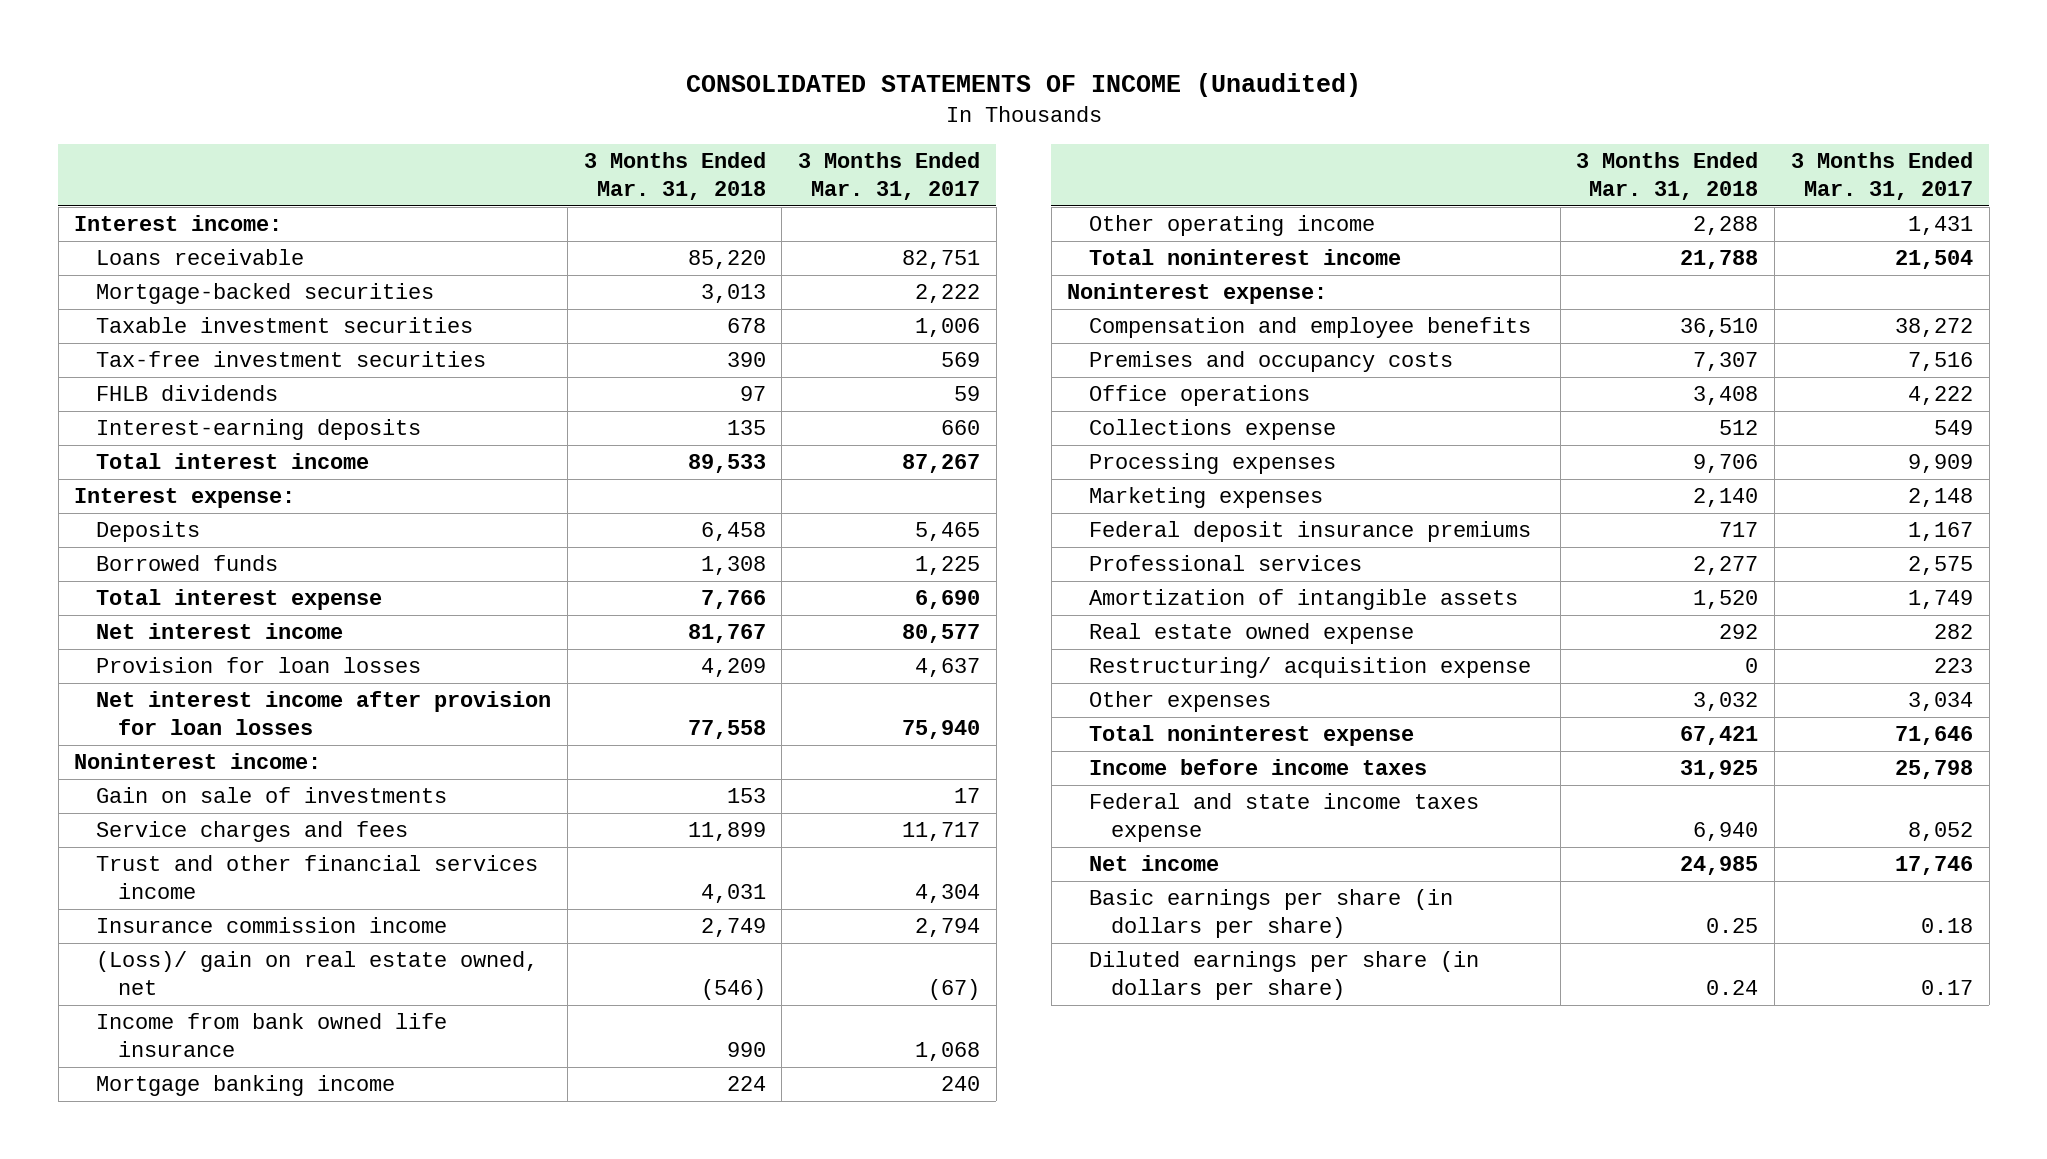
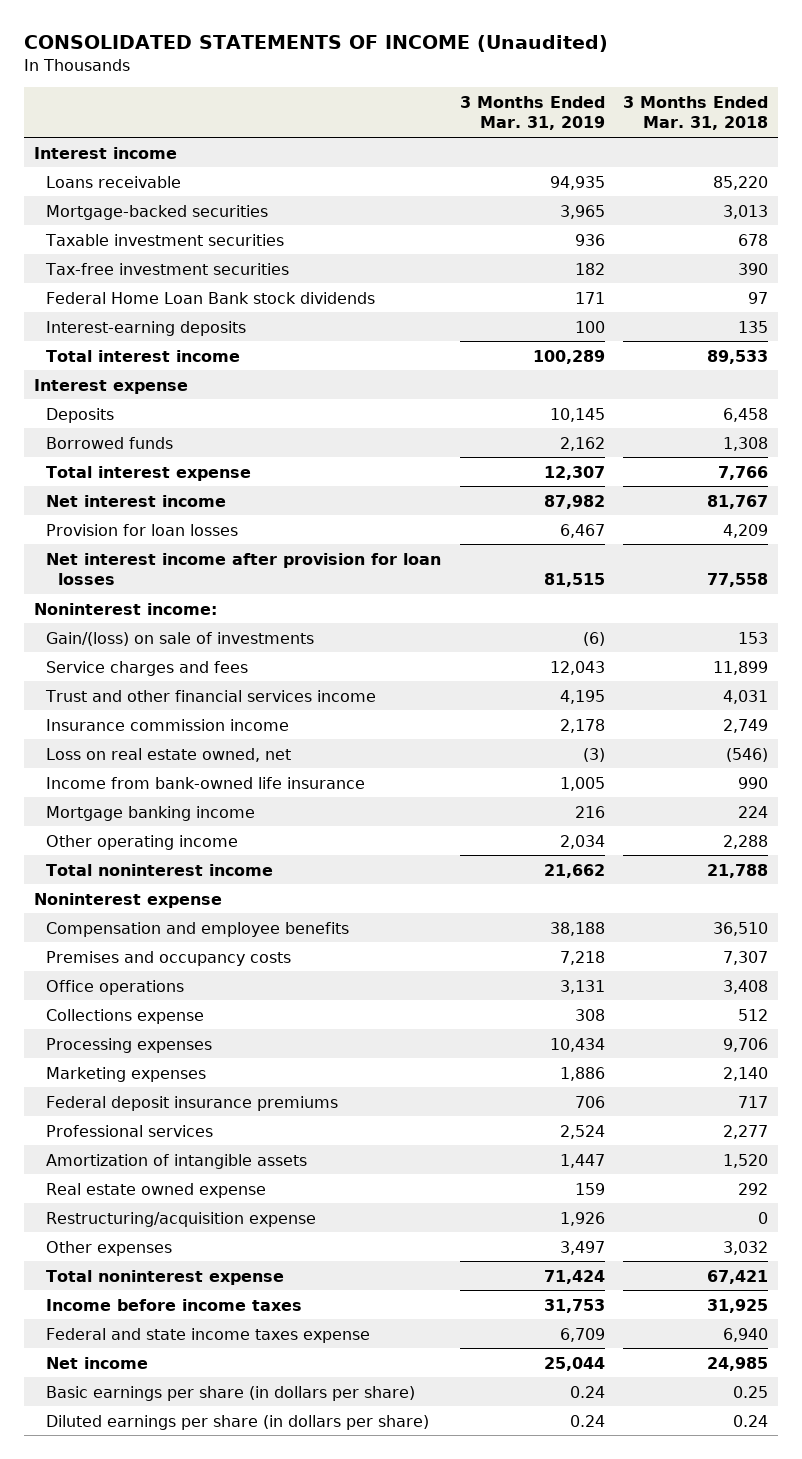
[798,152,981,200] 3 Months Ended Mar. 31, 2017 -> none
none -> [459,95,605,131] 3 Months Ended Mar. 31, 2019
[74,215,283,232] Interest income: -> [33,146,177,159] Interest income
[96,385,279,402] FHLB dividends -> [45,291,375,304] Federal Home Loan Bank stock dividends
[74,488,296,509] Interest expense: -> [33,378,188,394] Interest expense
[96,787,448,804] Gain on sale of investments -> [45,631,314,646] Gain/(loss) on sale of investments
[96,951,539,996] (Loss)/ gain on real estate owned, net -> [45,747,291,762] Loss on real estate owned, net
[96,1013,448,1058] Income from bank owned life insurance -> [45,776,365,789] Income from bank-owned life insurance
[1067,283,1328,305] Noninterest expense: -> [33,892,222,908] Noninterest expense
[1089,657,1532,679] Restructuring/ acquisition expense -> [45,1211,316,1227] Restructuring/acquisition expense

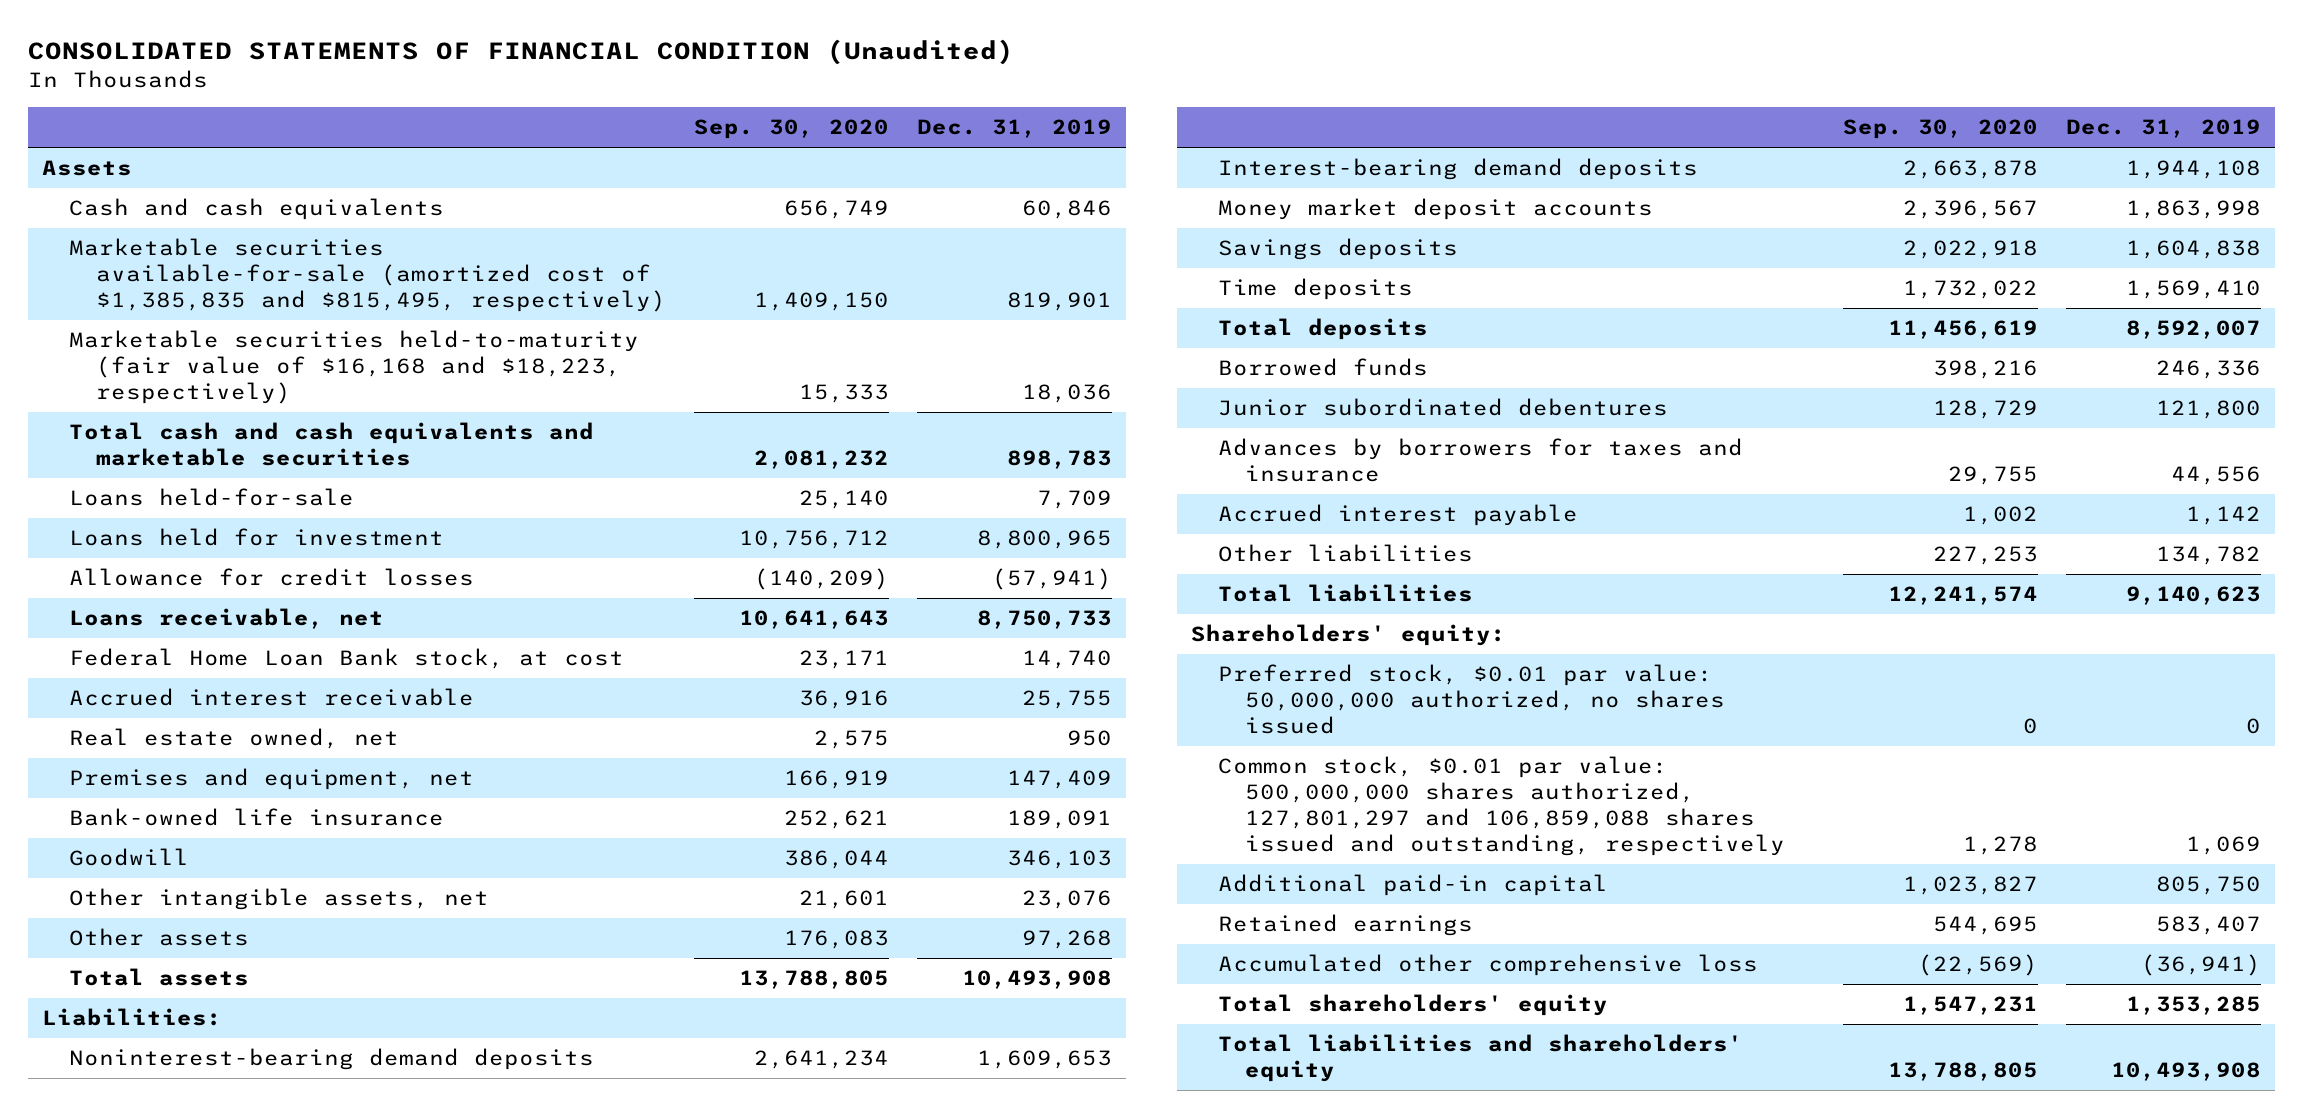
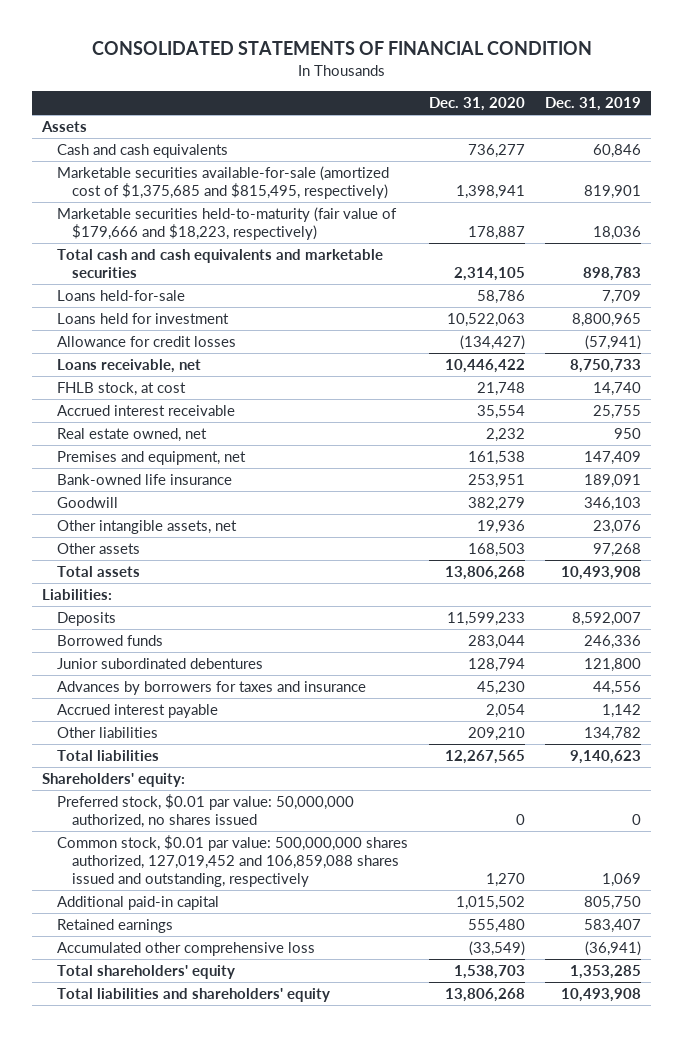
[27,39,1014,66] CONSOLIDATED STATEMENTS OF FINANCIAL CONDITION (Unaudited) -> [91,41,592,56] CONSOLIDATED STATEMENTS OF FINANCIAL CONDITION
[693,119,889,140] Sep. 30, 2020 -> none
none -> [428,97,525,112] Dec. 31, 2020
[68,238,666,313] Marketable securities available-for-sale (amortized cost of $1,385,835 and $815,495, respectively) -> [57,165,390,200] Marketable securities available-for-sale (amortized cost of $1,375,685 and $815,495, respectively)
[68,330,639,405] Marketable securities held-to-maturity (fair value of $16,168 and $18,223, respectively) -> [57,206,398,241] Marketable securities held-to-maturity (fair value of $179,666 and $18,223, respectively)
[68,648,624,670] Federal Home Loan Bank stock, at cost -> [57,381,187,396] FHLB stock, at cost
[68,1048,594,1071] Noninterest-bearing demand deposits -> none
[1218,158,1699,181] Interest-bearing demand deposits -> none
[1218,198,1654,221] Money market deposit accounts -> none
[1218,238,1459,261] Savings deposits -> none
[1218,278,1414,301] Time deposits -> none
[1218,318,1429,341] Total deposits -> [57,611,117,626] Deposits
[1218,756,1786,857] Common stock, $0.01 par value: 500,000,000 shares authorized, 127,801,297 and 106,859,088 shares issued and outstanding, respectively -> [57,834,409,888] Common stock, $0.01 par value: 500,000,000 shares authorized, 127,019,452 and 106,859,088 shares issued and outstanding, respectively

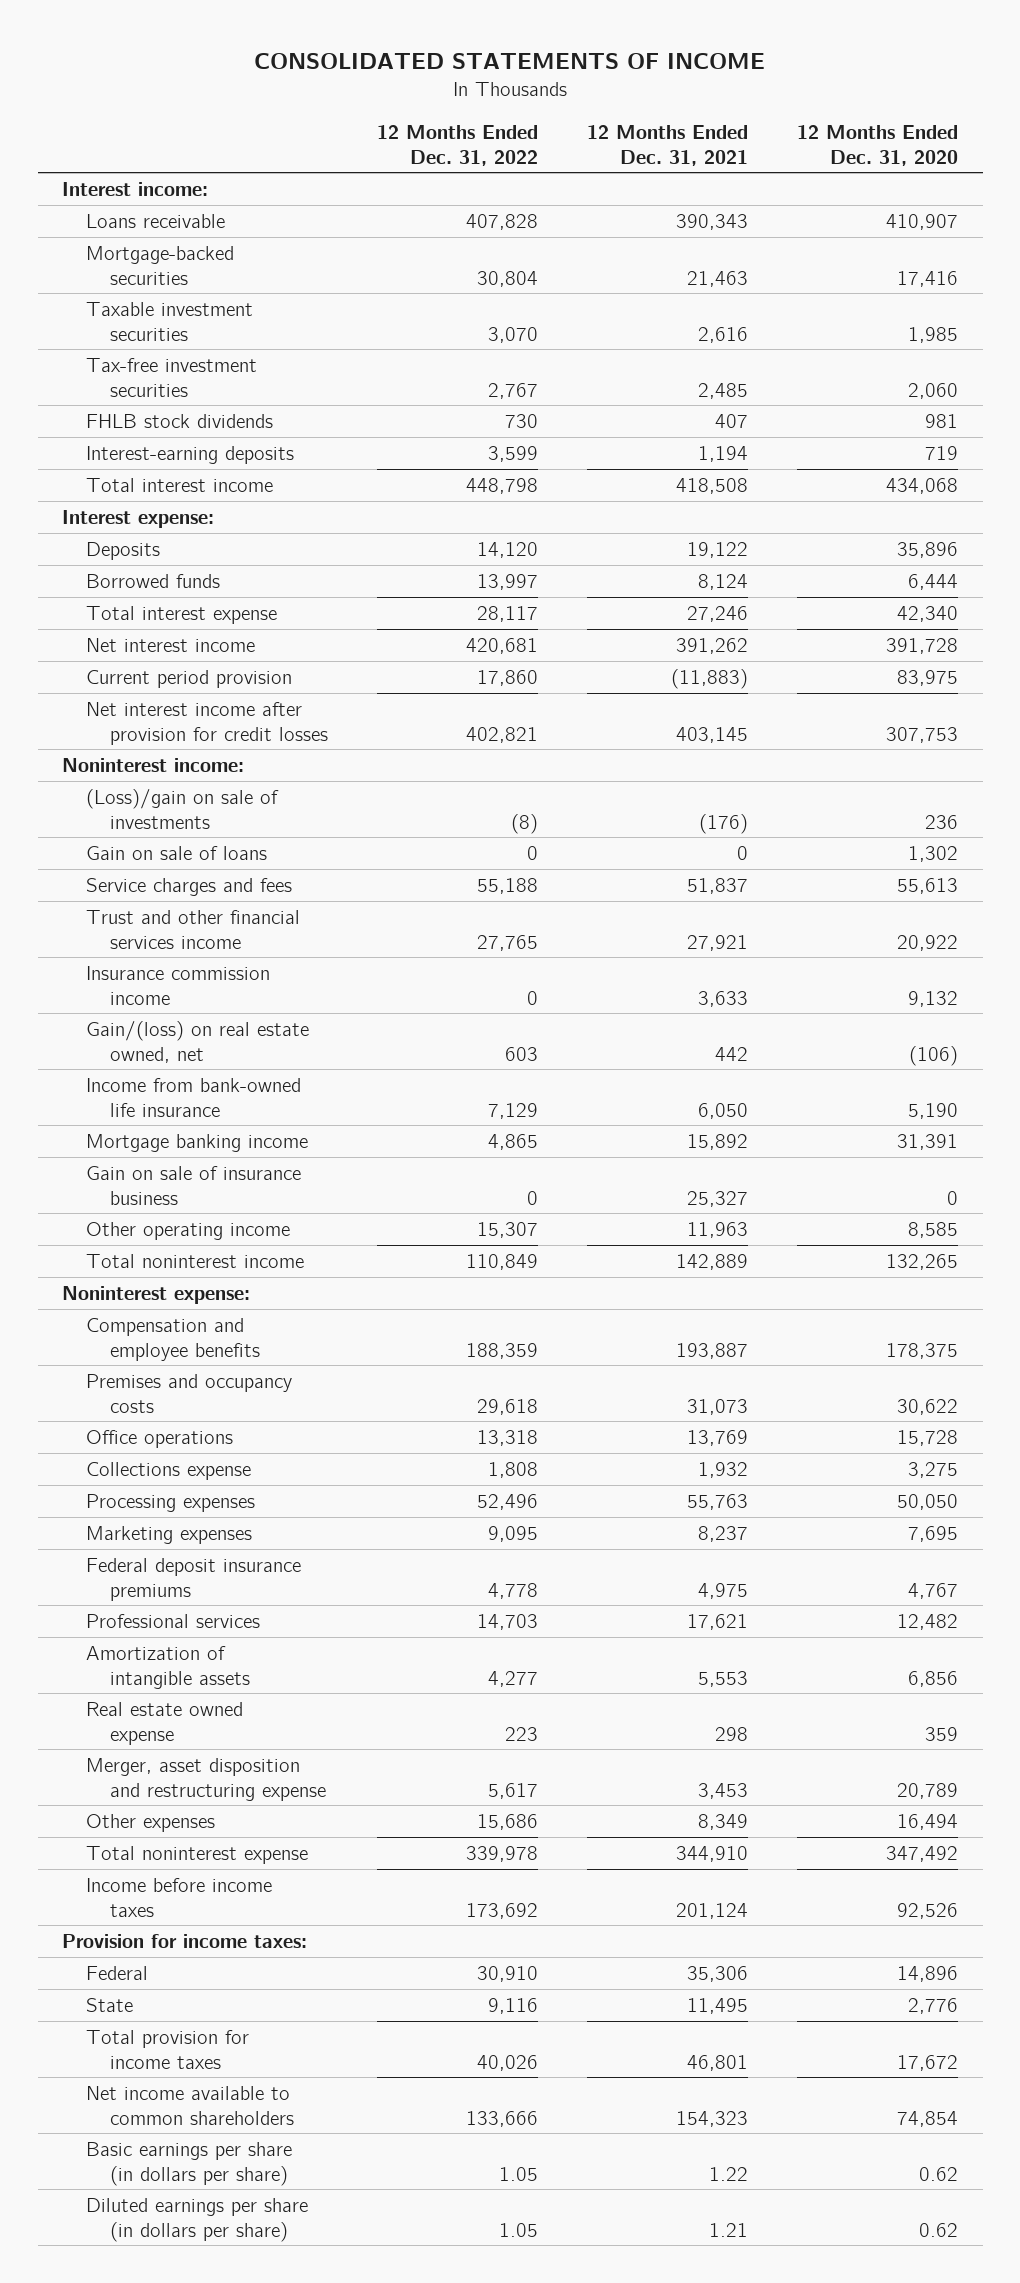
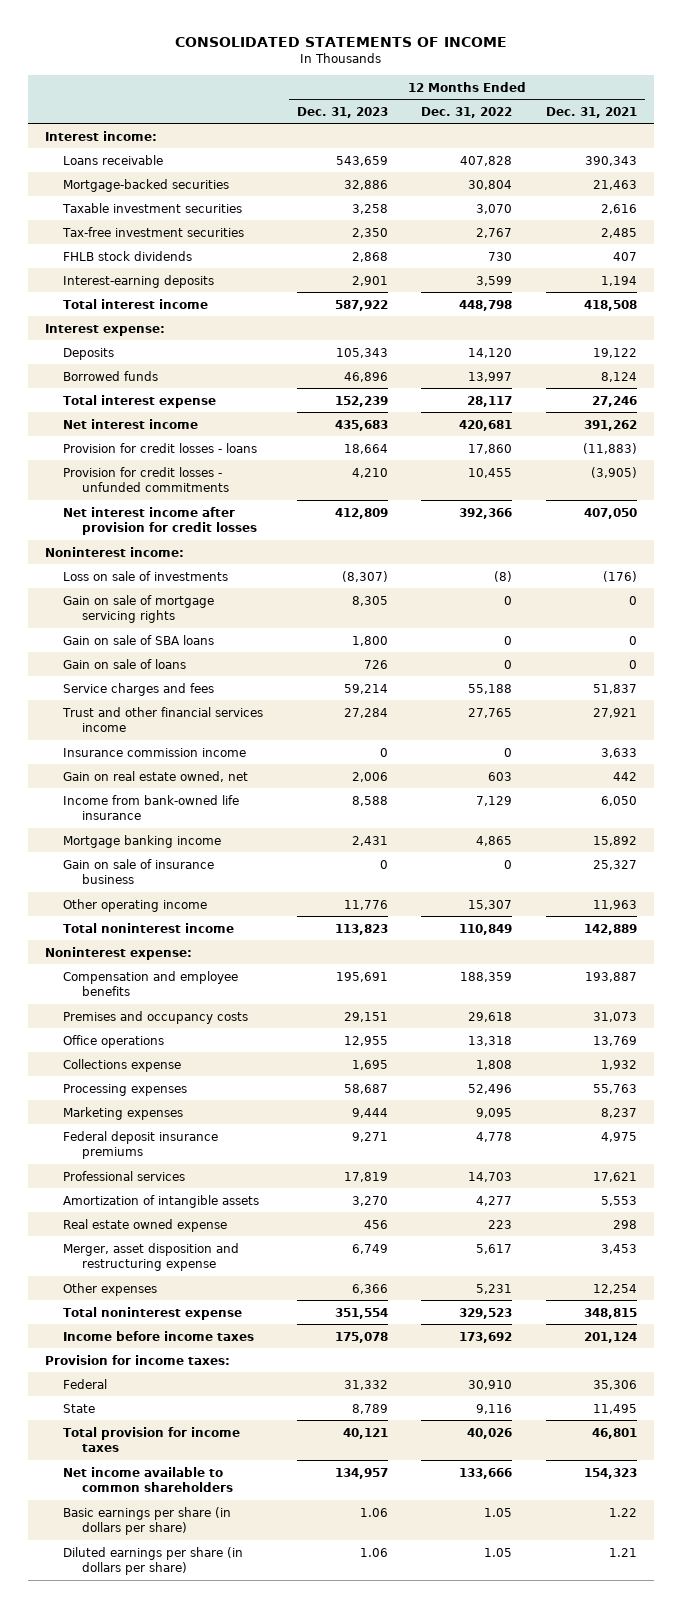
[797,124,959,166] 12 Months Ended Dec. 31, 2020 -> none
none -> [296,106,388,118] Dec. 31, 2023
[86,669,293,688] Current period provision -> [63,442,258,453] Provision for credit losses - loans
none -> [63,466,230,493] Provision for credit losses - unfunded commitments
[466,726,539,743] 402,821 -> [459,507,513,519] 392,366
[676,726,749,743] 403,145 -> [583,507,637,519] 407,050
[86,788,280,829] (Loss)/gain on sale of investments -> [63,570,229,581] Loss on sale of investments
none -> [63,594,215,624] Gain on sale of mortgage servicing rights
none -> [63,634,215,645] Gain on sale of SBA loans
[86,1020,310,1063] Gain/(loss) on real estate owned, net -> [63,770,249,782] Gain on real estate owned, net
[477,1813,539,1830] 15,686 -> [476,1283,513,1294] 5,231
[698,1813,749,1830] 8,349 -> [592,1283,637,1294] 12,254
[466,1845,539,1862] 339,978 -> [459,1307,513,1319] 329,523
[676,1845,749,1862] 344,910 -> [583,1307,637,1319] 348,815

